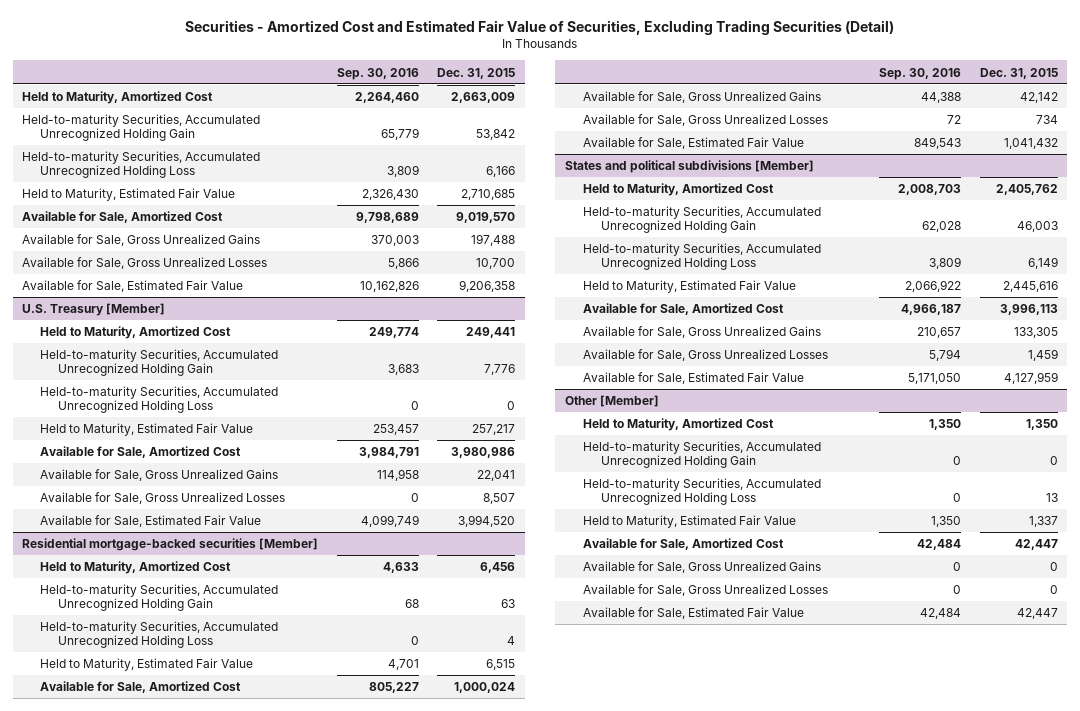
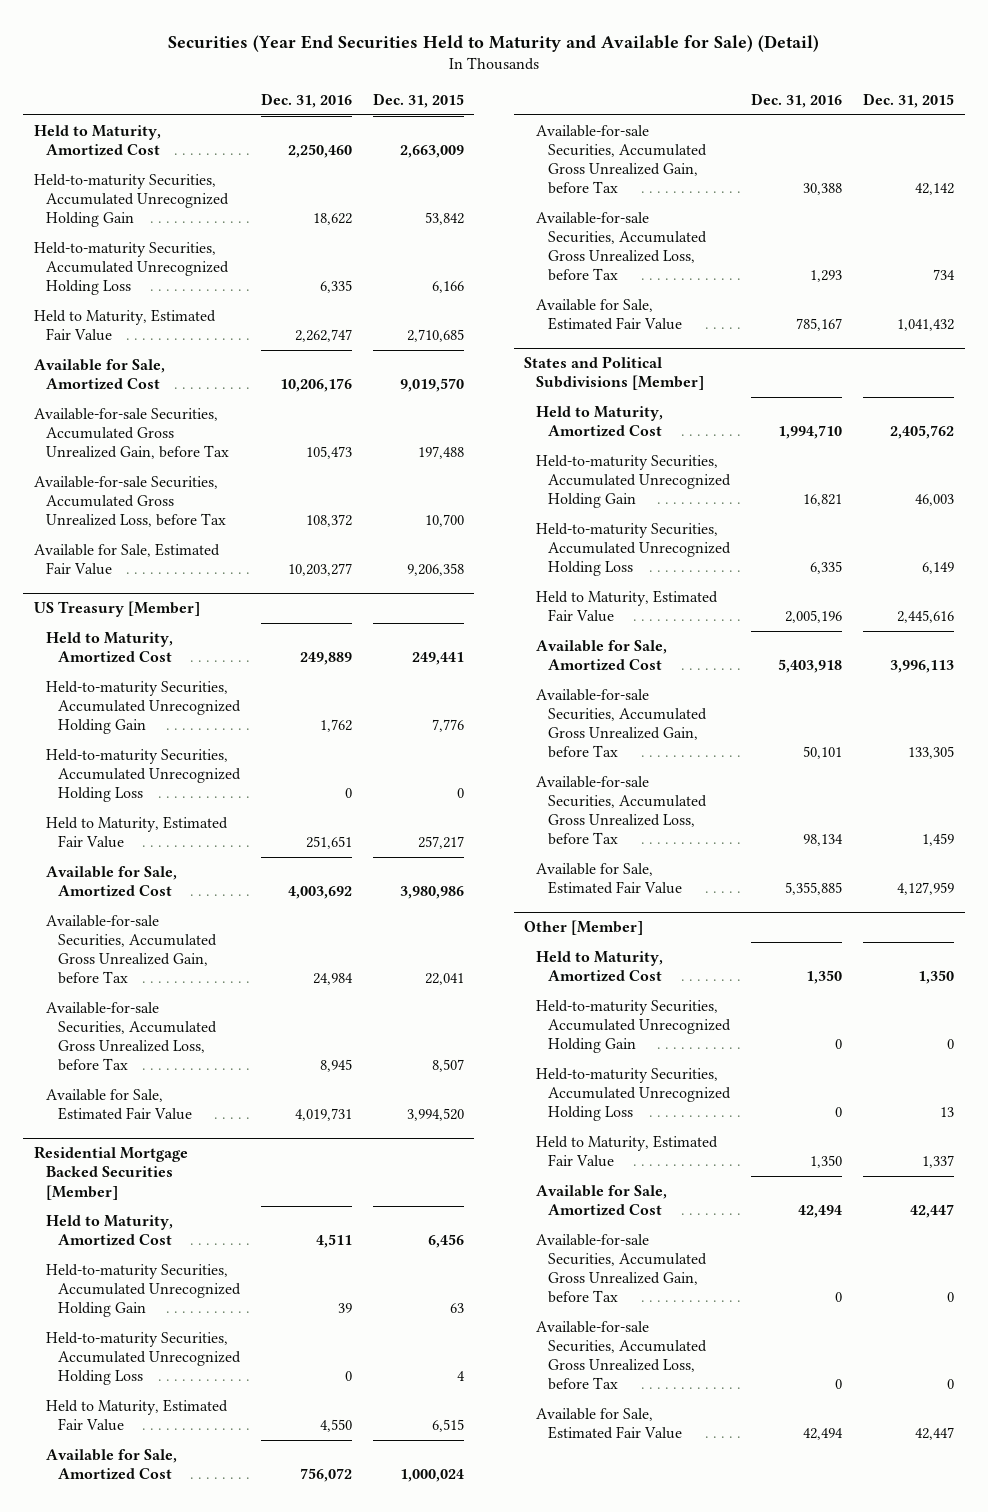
[185,19,895,35] Securities - Amortized Cost and Estimated Fair Value of Securities, Excluding Trading Securities (Detail) -> [168,34,820,52] Securities (Year End Securities Held to Maturity and Available for Sale) (Detail)
[336,67,419,80] Sep. 30, 2016 -> none
none -> [260,92,352,108] Dec. 31, 2016
[22,234,261,247] Available for Sale, Gross Unrealized Gains -> [33,407,229,460] Available-for-sale Securities, Accumulated Gross Unrealized Gain, before Tax
[22,257,268,270] Available for Sale, Gross Unrealized Losses -> [33,475,226,528] Available-for-sale Securities, Accumulated Gross Unrealized Loss, before Tax
[22,303,166,317] U.S. Treasury [Member] -> [33,601,200,618] US Treasury [Member]
[40,469,279,482] Available for Sale, Gross Unrealized Gains -> [45,914,217,985] Available-for-sale Securities, Accumulated Gross Unrealized Gain, before Tax
[40,492,286,505] Available for Sale, Gross Unrealized Losses -> [45,1001,217,1072] Available-for-sale Securities, Accumulated Gross Unrealized Loss, before Tax
[22,538,319,552] Residential mortgage-backed securities [Member] -> [33,1146,188,1200] Residential Mortgage Backed Securities [Member]
[582,91,821,104] Available for Sale, Gross Unrealized Gains -> [536,124,708,195] Available-for-sale Securities, Accumulated Gross Unrealized Gain, before Tax
[582,114,828,127] Available for Sale, Gross Unrealized Losses -> [536,211,708,282] Available-for-sale Securities, Accumulated Gross Unrealized Loss, before Tax
[564,160,814,174] States and political subdivisions [Member] -> [524,356,705,391] States and Political Subdivisions [Member]
[582,326,821,339] Available for Sale, Gross Unrealized Gains -> [536,688,708,759] Available-for-sale Securities, Accumulated Gross Unrealized Gain, before Tax
[582,349,828,362] Available for Sale, Gross Unrealized Losses -> [536,775,708,846] Available-for-sale Securities, Accumulated Gross Unrealized Loss, before Tax
[582,561,821,574] Available for Sale, Gross Unrealized Gains -> [536,1233,708,1304] Available-for-sale Securities, Accumulated Gross Unrealized Gain, before Tax
[582,584,828,597] Available for Sale, Gross Unrealized Losses -> [536,1320,708,1391] Available-for-sale Securities, Accumulated Gross Unrealized Loss, before Tax

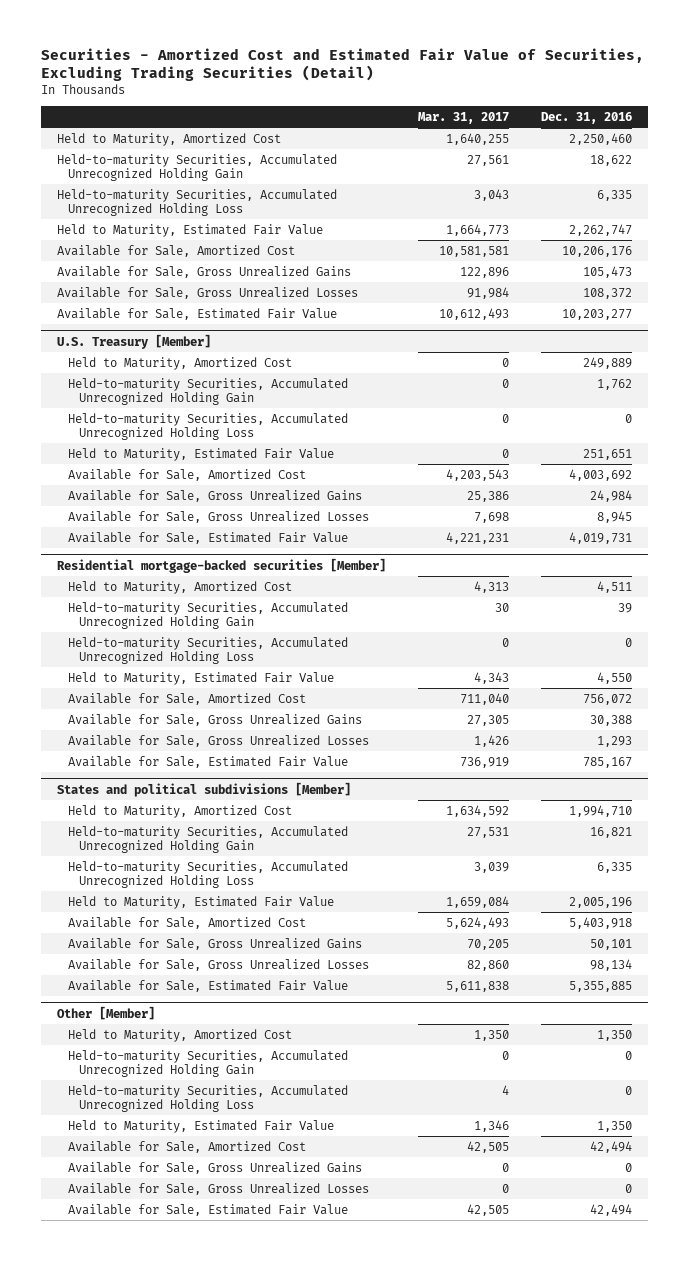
[168,34,820,52] Securities (Year End Securities Held to Maturity and Available for Sale) (Detail) -> [41,47,645,82] Securities - Amortized Cost and Estimated Fair Value of Securities, Excluding Trading Securities (Detail)
[372,92,464,108] Dec. 31, 2015 -> none
none -> [418,112,510,125] Mar. 31, 2017
[33,407,229,460] Available-for-sale Securities, Accumulated Gross Unrealized Gain, before Tax -> [57,265,352,278] Available for Sale, Gross Unrealized Gains
[33,475,226,528] Available-for-sale Securities, Accumulated Gross Unrealized Loss, before Tax -> [57,286,359,299] Available for Sale, Gross Unrealized Losses
[33,601,200,618] US Treasury [Member] -> [57,333,212,349] U.S. Treasury [Member]
[45,914,217,985] Available-for-sale Securities, Accumulated Gross Unrealized Gain, before Tax -> [68,489,363,502] Available for Sale, Gross Unrealized Gains
[45,1001,217,1072] Available-for-sale Securities, Accumulated Gross Unrealized Loss, before Tax -> [68,510,370,523] Available for Sale, Gross Unrealized Losses
[33,1146,188,1200] Residential Mortgage Backed Securities [Member] -> [57,557,387,573] Residential mortgage-backed securities [Member]
[536,124,708,195] Available-for-sale Securities, Accumulated Gross Unrealized Gain, before Tax -> [68,713,363,726] Available for Sale, Gross Unrealized Gains
[536,211,708,282] Available-for-sale Securities, Accumulated Gross Unrealized Loss, before Tax -> [68,734,370,747] Available for Sale, Gross Unrealized Losses
[524,356,705,391] States and Political Subdivisions [Member] -> [57,781,352,797] States and political subdivisions [Member]
[536,688,708,759] Available-for-sale Securities, Accumulated Gross Unrealized Gain, before Tax -> [68,937,363,950] Available for Sale, Gross Unrealized Gains
[536,775,708,846] Available-for-sale Securities, Accumulated Gross Unrealized Loss, before Tax -> [68,958,370,971] Available for Sale, Gross Unrealized Losses
[536,1233,708,1304] Available-for-sale Securities, Accumulated Gross Unrealized Gain, before Tax -> [68,1161,363,1174] Available for Sale, Gross Unrealized Gains
[536,1320,708,1391] Available-for-sale Securities, Accumulated Gross Unrealized Loss, before Tax -> [68,1182,370,1195] Available for Sale, Gross Unrealized Losses

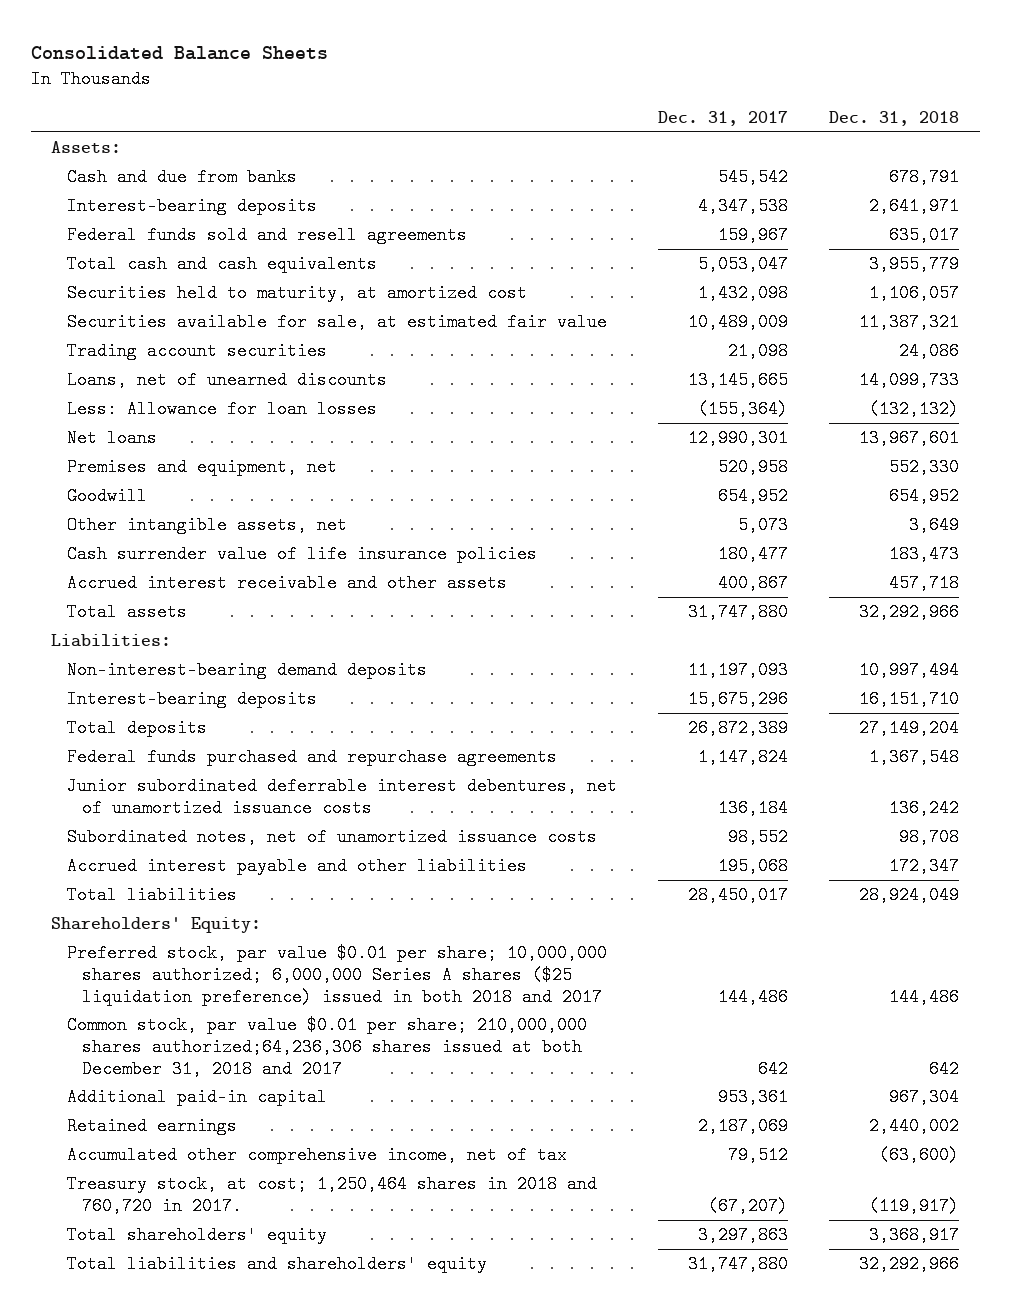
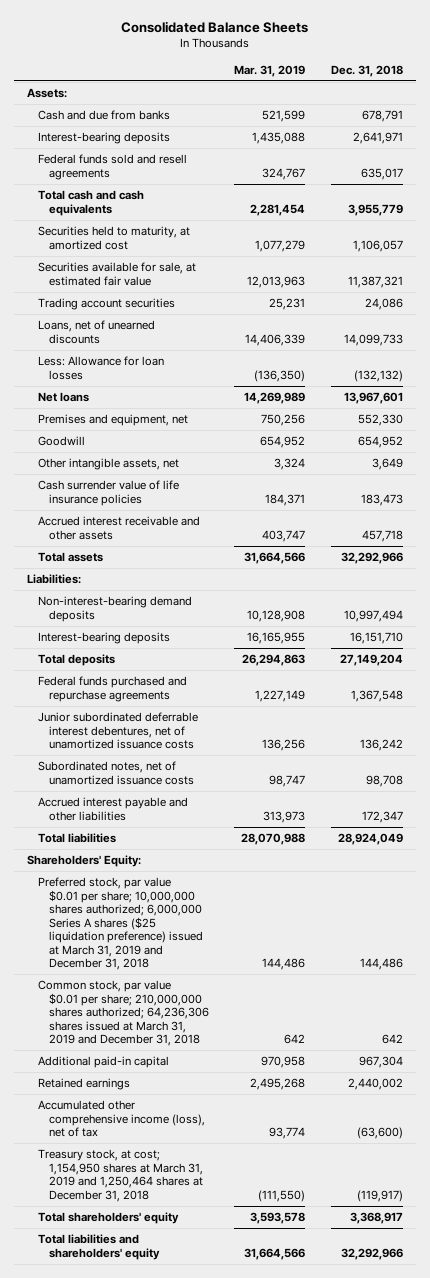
[657,110,788,126] Dec. 31, 2017 -> none
none -> [234,64,306,77] Mar. 31, 2019
[66,943,607,1006] Preferred stock, par value $0.01 per share; 10,000,000 shares authorized; 6,000,000 Series A shares ($25 liquidation preference) issued in both 2018 and 2017 -> [37,877,203,971] Preferred stock, par value $0.01 per share; 10,000,000 shares authorized; 6,000,000 Series A shares ($25 liquidation preference) issued at March 31, 2019 and December 31, 2018
[66,1015,587,1078] Common stock, par value $0.01 per share; 210,000,000 shares authorized;64,236,306 shares issued at both December 31, 2018 and 2017 -> [37,980,209,1047] Common stock, par value $0.01 per share; 210,000,000 shares authorized; 64,236,306 shares issued at March 31, 2019 and December 31, 2018
[66,1145,567,1164] Accumulated other comprehensive income, net of tax -> [37,1100,205,1138] Accumulated other comprehensive income (loss), net of tax
[66,1174,597,1215] Treasury stock, at cost; 1,250,464 shares in 2018 and 760,720 in 2017. -> [37,1149,203,1202] Treasury stock, at cost; 1,154,950 shares at March 31, 2019 and 1,250,464 shares at December 31, 2018

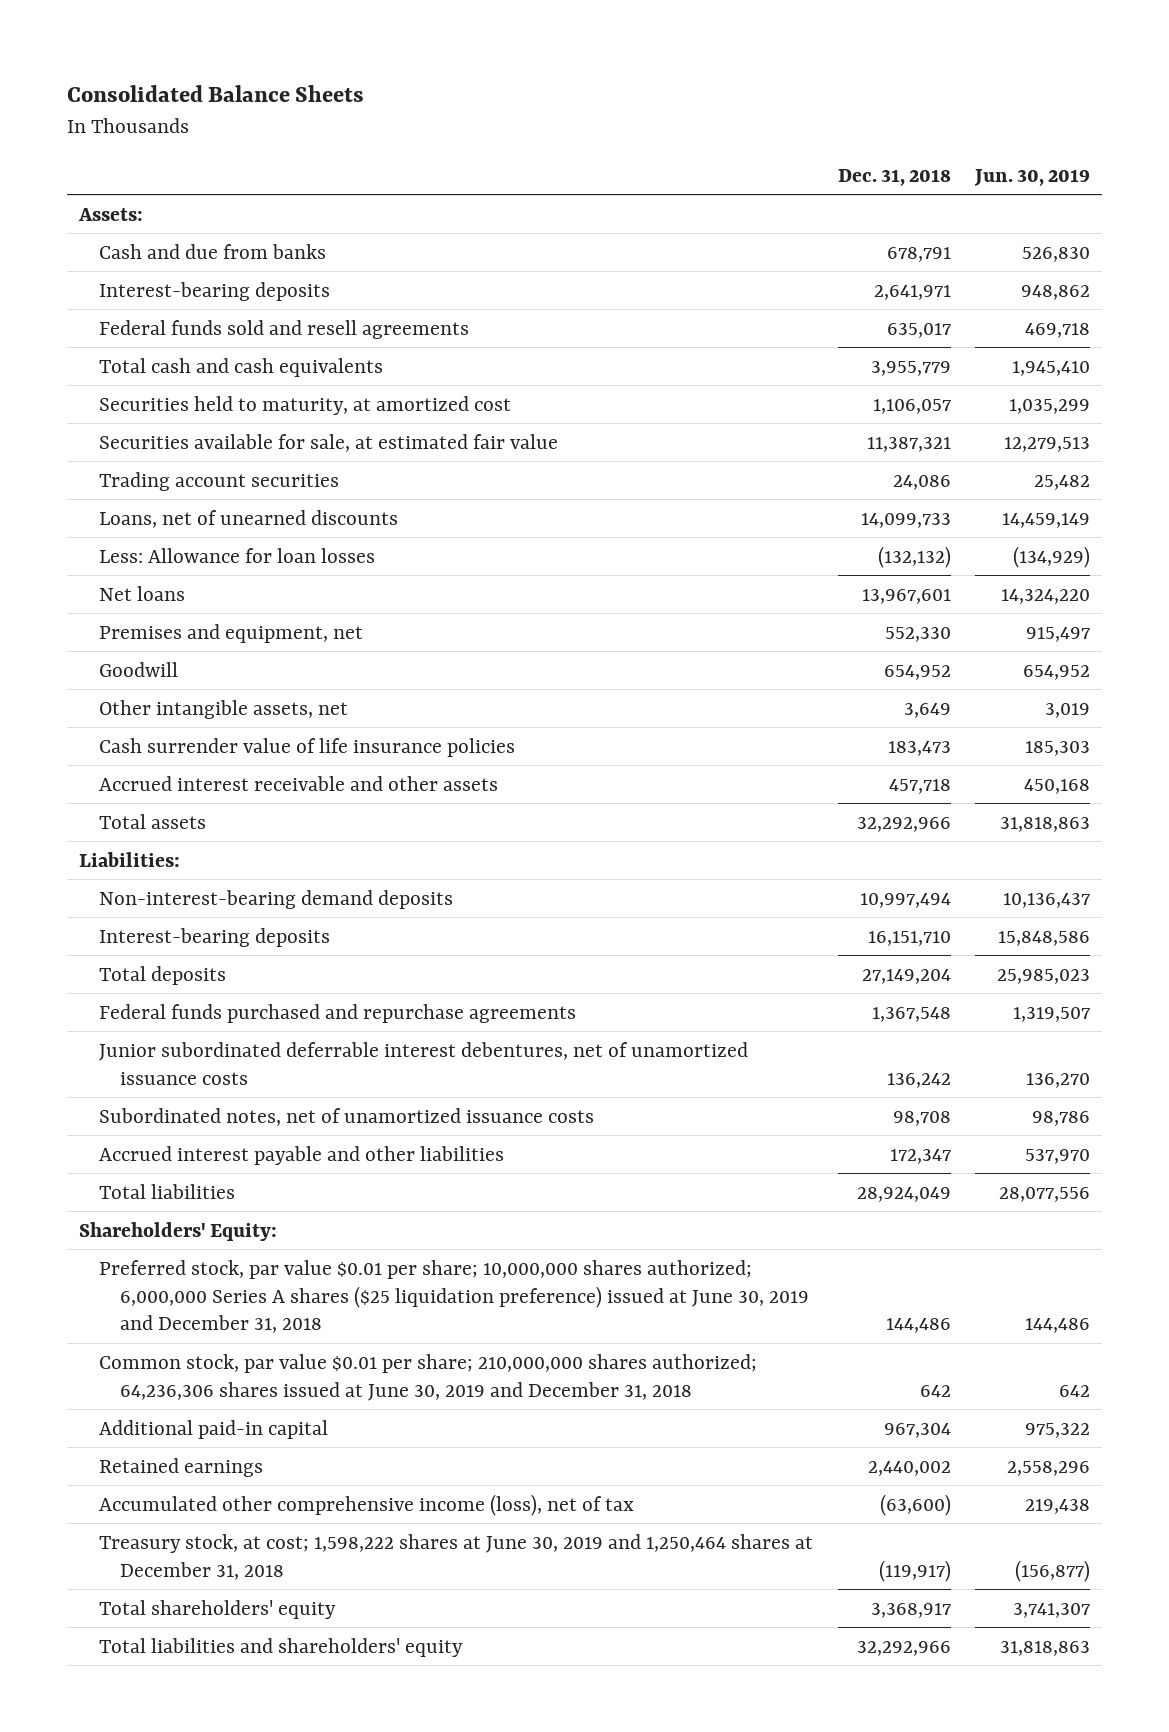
[234,64,306,77] Mar. 31, 2019 -> none
none -> [974,168,1091,186] Jun. 30, 2019
[37,877,203,971] Preferred stock, par value $0.01 per share; 10,000,000 shares authorized; 6,000,000 Series A shares ($25 liquidation preference) issued at March 31, 2019 and December 31, 2018 -> [99,1259,809,1334] Preferred stock, par value $0.01 per share; 10,000,000 shares authorized; 6,000,000 Series A shares ($25 liquidation preference) issued at June 30, 2019 and December 31, 2018
[37,980,209,1047] Common stock, par value $0.01 per share; 210,000,000 shares authorized; 64,236,306 shares issued at March 31, 2019 and December 31, 2018 -> [99,1353,758,1401] Common stock, par value $0.01 per share; 210,000,000 shares authorized; 64,236,306 shares issued at June 30, 2019 and December 31, 2018
[37,1149,203,1202] Treasury stock, at cost; 1,154,950 shares at March 31, 2019 and 1,250,464 shares at December 31, 2018 -> [99,1533,814,1580] Treasury stock, at cost; 1,598,222 shares at June 30, 2019 and 1,250,464 shares at December 31, 2018

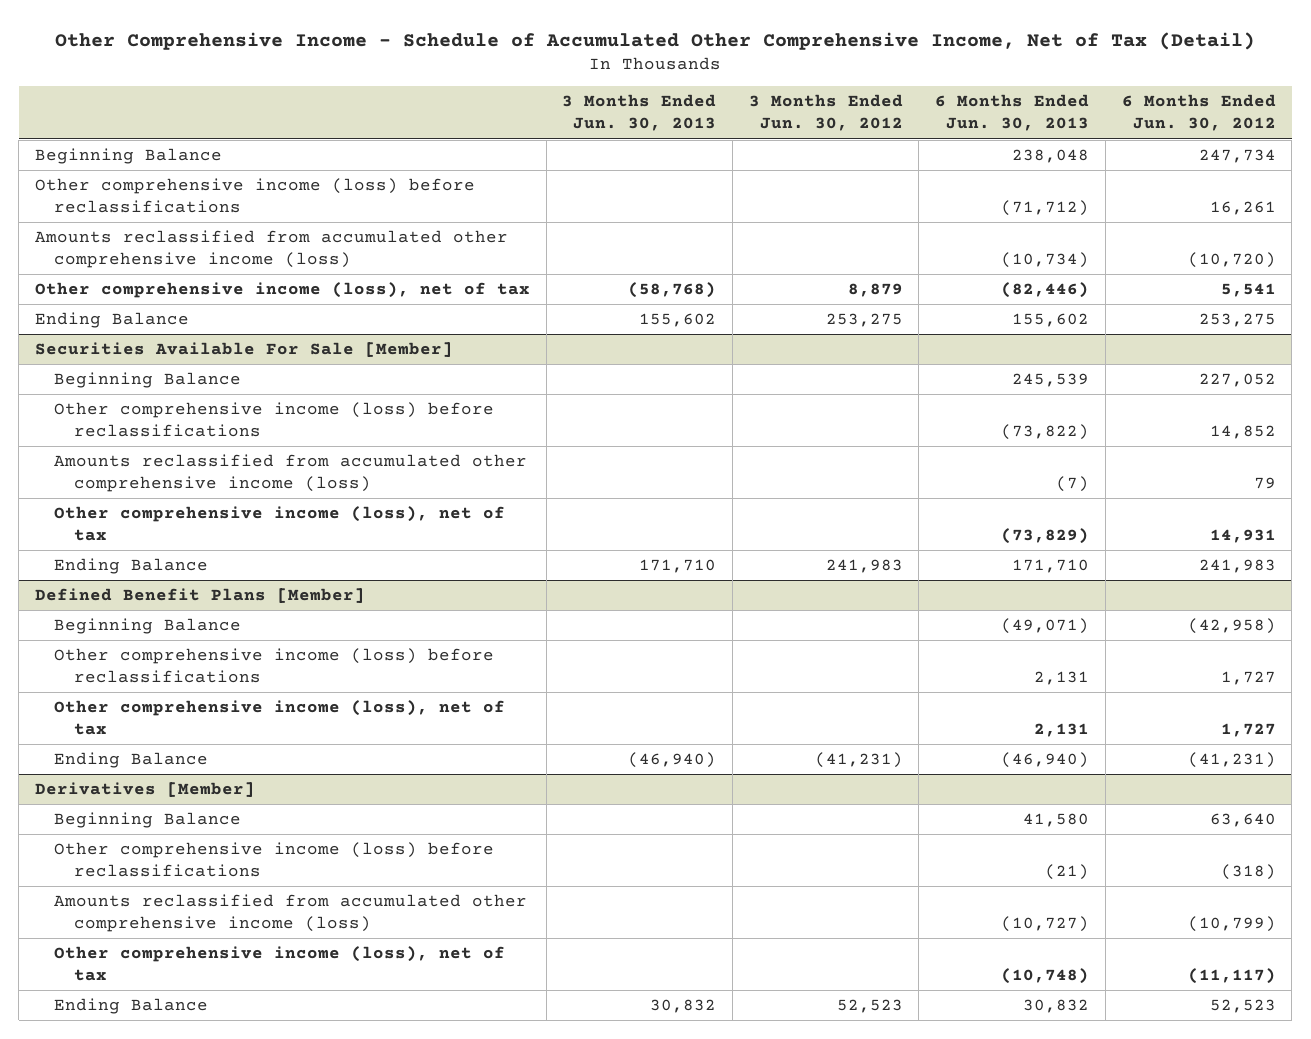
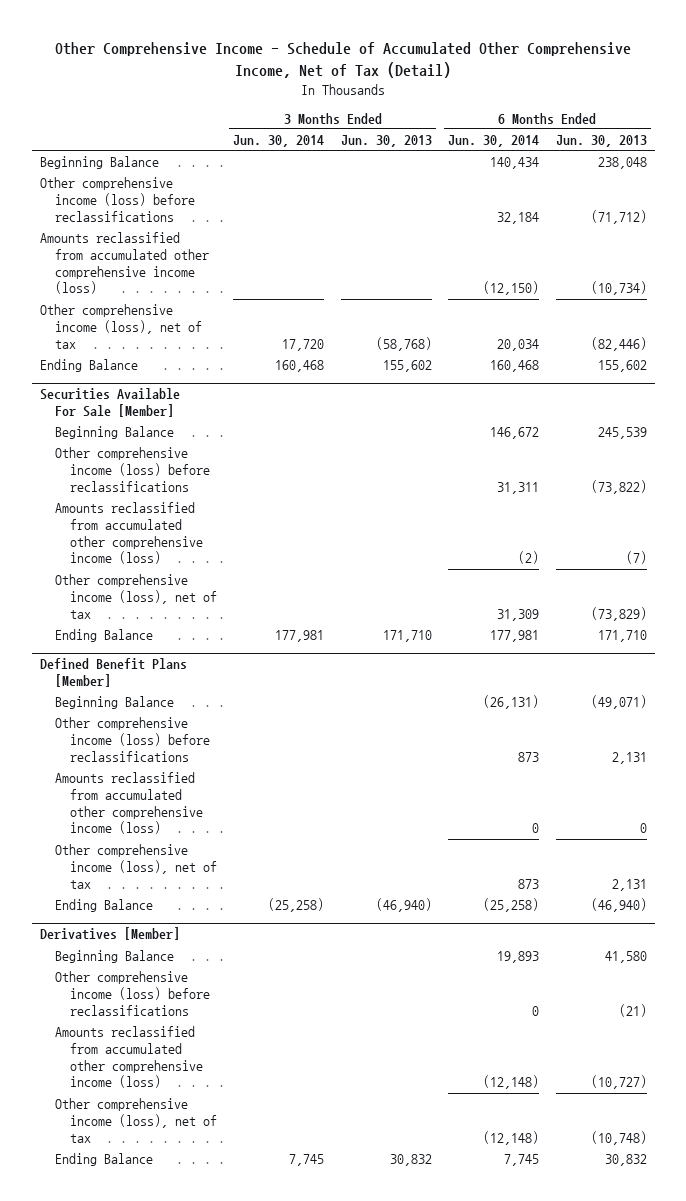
[748,94,903,132] 3 Months Ended Jun. 30, 2012 -> none
[1121,94,1276,132] 6 Months Ended Jun. 30, 2012 -> none
none -> [233,135,325,148] Jun. 30, 2014
none -> [448,135,540,148] Jun. 30, 2014
none -> [54,772,203,835] Amounts reclassified from accumulated other comprehensive income (loss)

